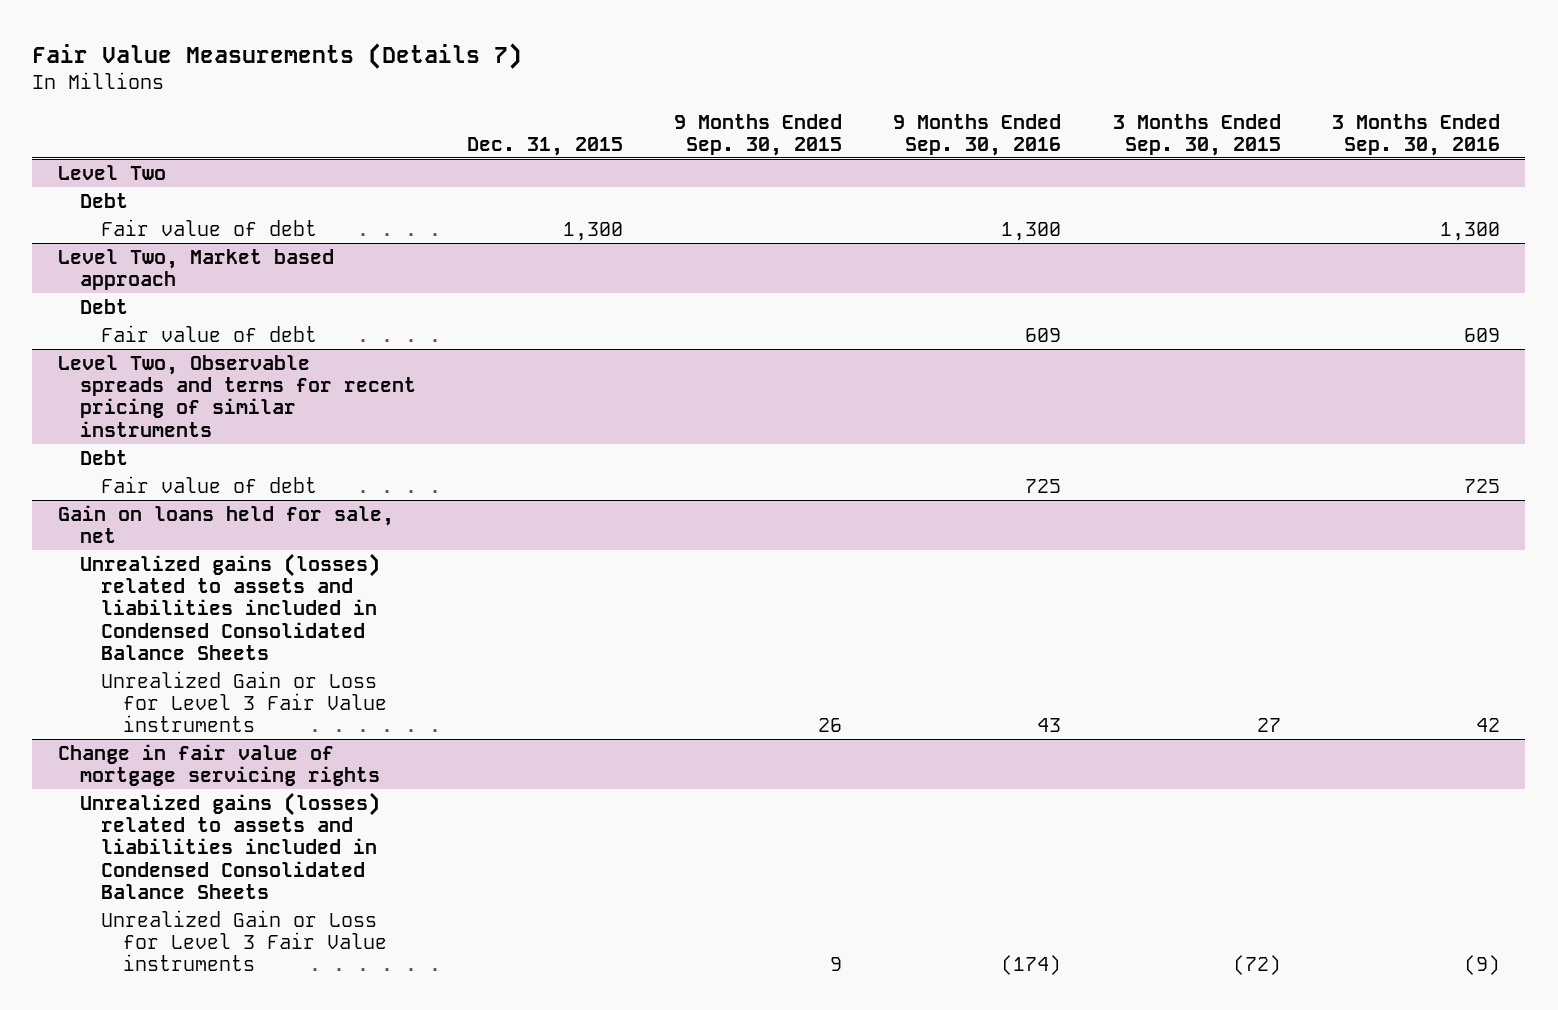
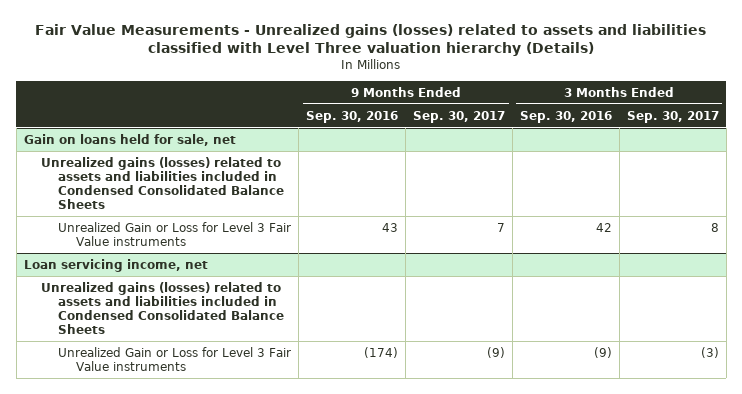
[32,42,523,69] Fair Value Measurements (Details 7) -> [35,23,707,57] Fair Value Measurements - Unrealized gains (losses) related to assets and liabilities classified with Level Three valuation hierarchy (Details)
[466,136,623,156] Dec. 31, 2015 -> none
[674,113,843,156] 9 Months Ended Sep. 30, 2015 -> none
[1112,113,1281,156] 3 Months Ended Sep. 30, 2015 -> none
none -> [413,110,506,123] Sep. 30, 2017
none -> [626,110,719,123] Sep. 30, 2017
[58,164,167,180] Level Two -> none
[79,192,128,208] Debt -> none
[101,218,318,236] Fair value of debt -> none
[58,248,335,290] Level Two, Market based approach -> none
[79,298,128,314] Debt -> none
[101,324,318,342] Fair value of debt -> none
[58,354,416,437] Level Two, Observable spreads and terms for recent pricing of similar instruments -> none
[79,449,128,465] Debt -> none
[101,475,318,493] Fair value of debt -> none
[58,743,380,786] Change in fair value of mortgage servicing rights -> [23,258,208,272] Loan servicing income, net

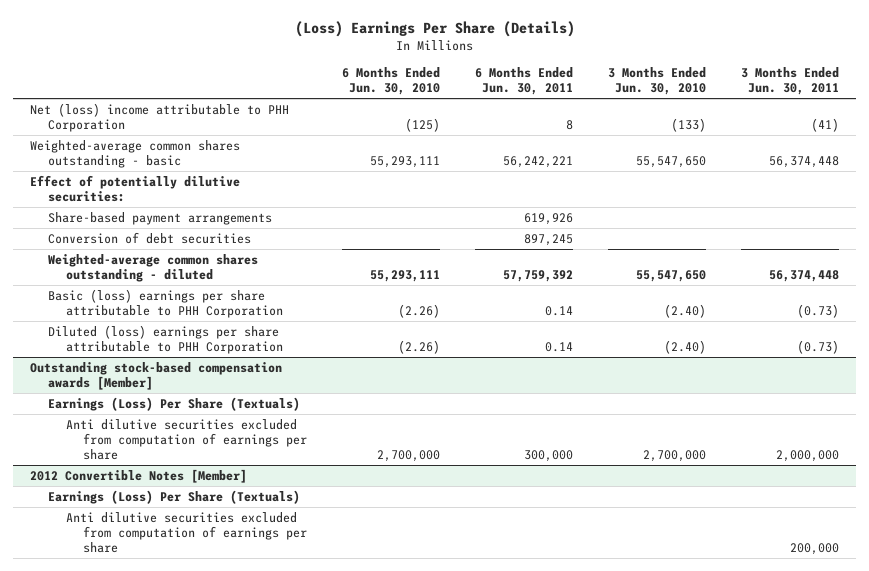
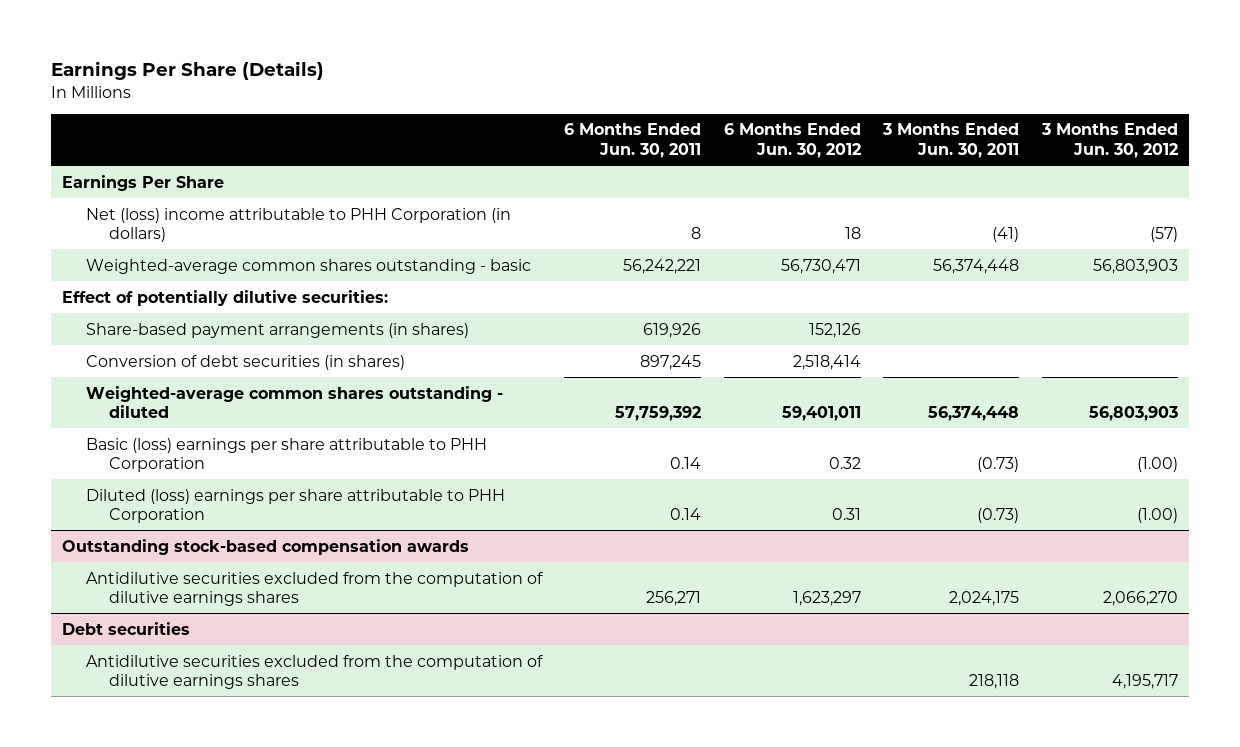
[294,20,575,37] (Loss) Earnings Per Share (Details) -> [50,60,324,80] Earnings Per Share (Details)
[342,67,441,96] 6 Months Ended Jun. 30, 2010 -> none
[607,67,706,96] 3 Months Ended Jun. 30, 2010 -> none
none -> [723,123,861,159] 6 Months Ended Jun. 30, 2012
none -> [1040,123,1178,159] 3 Months Ended Jun. 30, 2012
none -> [61,174,224,191] Earnings Per Share
[30,102,290,132] Net (loss) income attributable to PHH Corporation -> [85,207,511,243] Net (loss) income attributable to PHH Corporation (in dollars)
[48,211,273,225] Share-based payment arrangements -> [85,322,469,338] Share-based payment arrangements (in shares)
[48,231,252,244] Conversion of debt securities -> [85,354,405,370] Conversion of debt securities (in shares)
[48,396,301,411] Earnings (Loss) Per Share (Textuals) -> none
[30,468,248,483] 2012 Convertible Notes [Member] -> none
[48,489,301,504] Earnings (Loss) Per Share (Textuals) -> none
[30,361,283,390] Outstanding stock-based compensation awards [Member] -> [61,538,469,555] Outstanding stock-based compensation awards
[65,418,308,460] Anti dilutive securities excluded from computation of earnings per share -> [85,571,543,607] Antidilutive securities excluded from the computation of dilutive earnings shares
[524,449,574,462] 300,000 -> [646,591,702,607] 256,271
[775,449,839,462] 2,000,000 -> [949,591,1020,607] 2,024,175
none -> [61,621,190,635] Debt securities
[65,511,308,553] Anti dilutive securities excluded from computation of earnings per share -> [85,654,543,690] Antidilutive securities excluded from the computation of dilutive earnings shares
[789,542,839,555] 200,000 -> [969,674,1020,690] 218,118

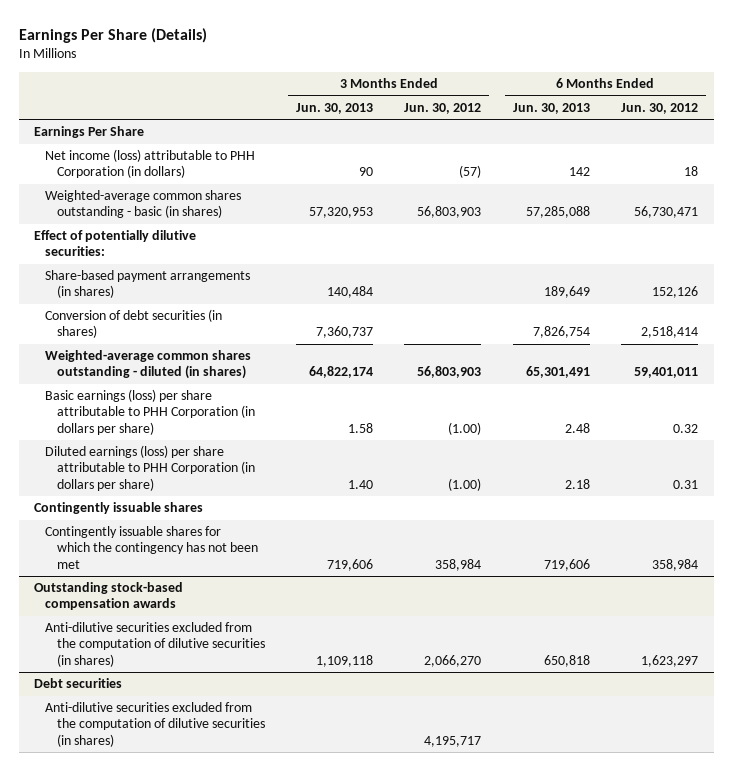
[564,123,702,159] 6 Months Ended Jun. 30, 2011 -> none
[882,123,1020,159] 3 Months Ended Jun. 30, 2011 -> none
none -> [295,102,373,114] Jun. 30, 2013
none -> [512,102,590,114] Jun. 30, 2013
[85,207,511,243] Net (loss) income attributable to PHH Corporation (in dollars) -> [45,149,256,179] Net income (loss) attributable to PHH Corporation (in dollars)
[85,258,531,274] Weighted-average common shares outstanding - basic -> [45,190,242,219] Weighted-average common shares outstanding - basic (in shares)
[85,385,503,419] Weighted-average common shares outstanding - diluted -> [45,350,252,380] Weighted-average common shares outstanding - diluted (in shares)
[85,437,487,473] Basic (loss) earnings per share attributable to PHH Corporation -> [45,389,255,435] Basic earnings (loss) per share attributable to PHH Corporation (in dollars per share)
[85,488,505,524] Diluted (loss) earnings per share attributable to PHH Corporation -> [45,445,255,491] Diluted earnings (loss) per share attributable to PHH Corporation (in dollars per share)
none -> [34,502,204,515] Contingently issuable shares
none -> [45,526,258,569] Contingently issuable shares for which the contingency has not been met
[85,571,543,607] Antidilutive securities excluded from the computation of dilutive earnings shares -> [45,622,265,667] Anti-dilutive securities excluded from the computation of dilutive securities (in shares)
[85,654,543,690] Antidilutive securities excluded from the computation of dilutive earnings shares -> [45,702,265,747] Anti-dilutive securities excluded from the computation of dilutive securities (in shares)

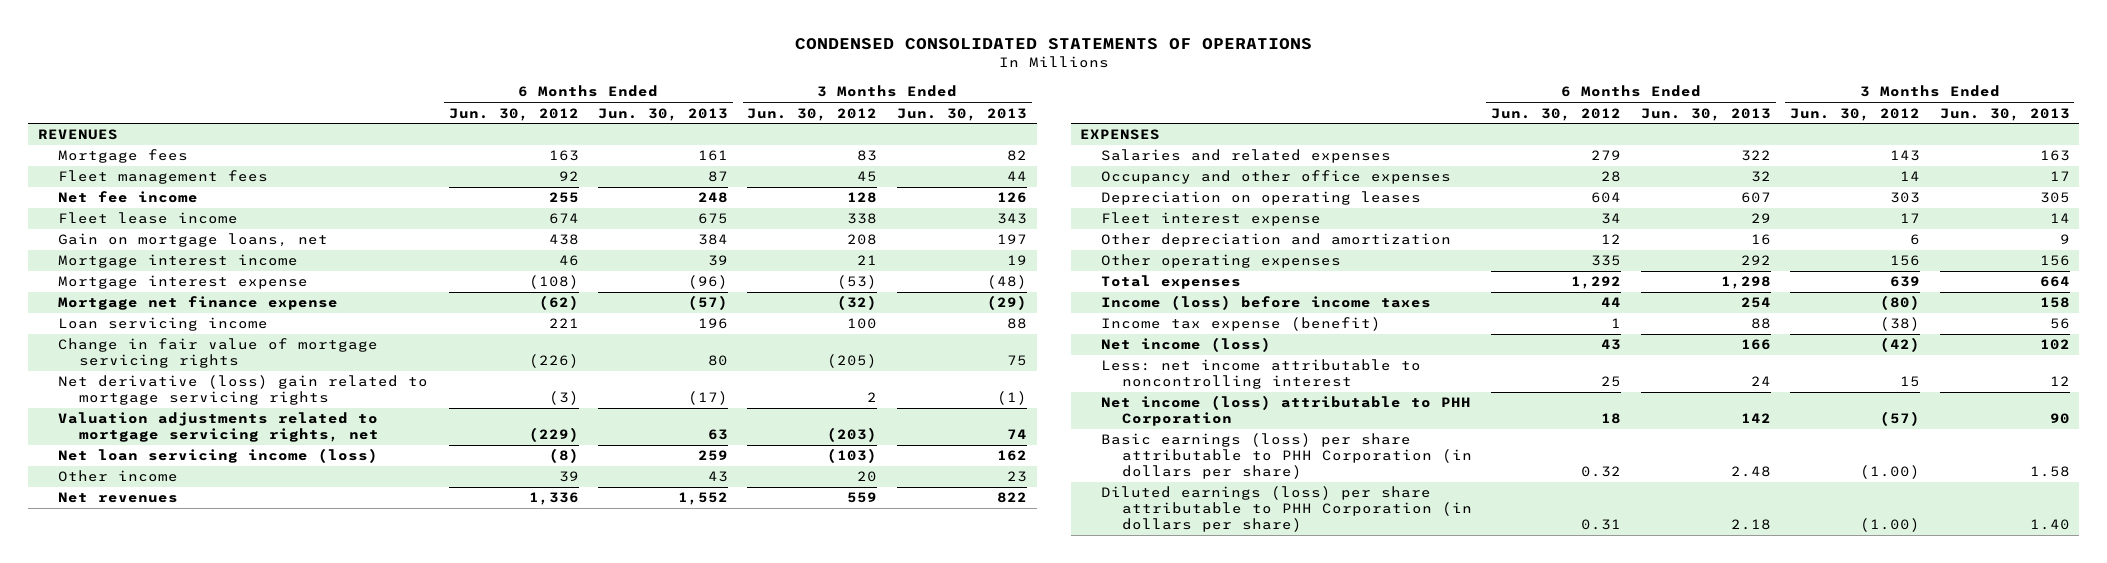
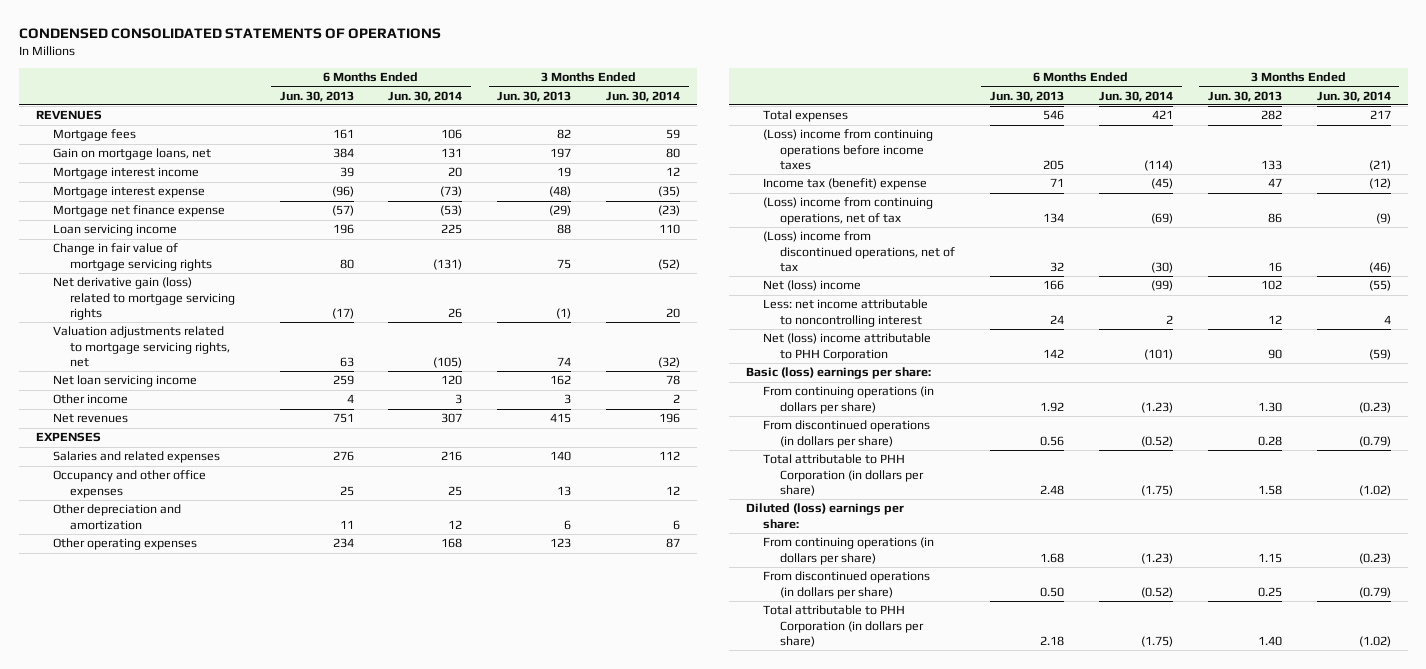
[448,107,579,121] Jun. 30, 2012 -> none
[747,107,878,121] Jun. 30, 2012 -> none
none -> [388,90,463,102] Jun. 30, 2014
none -> [606,90,681,102] Jun. 30, 2014
[58,170,269,185] Fleet management fees -> none
[58,191,199,204] Net fee income -> none
[58,212,239,225] Fleet lease income -> none
[58,375,429,406] Net derivative (loss) gain related to mortgage servicing rights -> [52,277,235,321] Net derivative gain (loss) related to mortgage servicing rights
[58,448,379,464] Net loan servicing income (loss) -> [52,375,197,388] Net loan servicing income
[707,471,728,483] 43 -> [346,394,354,404] 4
[1006,471,1027,483] 23 -> [564,394,572,405] 3
[677,492,728,506] 1,552 -> [332,413,354,424] 751
[996,492,1027,504] 822 -> [550,413,572,424] 415
[1101,191,1422,206] Depreciation on operating leases -> none
[1101,212,1322,227] Fleet interest expense -> none
[1740,150,1771,162] 322 -> [332,451,354,462] 276
[2039,150,2070,162] 163 -> [550,451,572,462] 140
[1750,171,1771,183] 32 -> [339,485,354,496] 25
[2049,171,2070,182] 17 -> [557,485,572,496] 13
[1750,234,1771,246] 16 -> [339,519,354,529] 11
[2059,234,2070,245] 9 -> [564,519,572,530] 6
[1740,255,1771,266] 292 -> [332,538,354,549] 234
[2039,255,2070,267] 156 -> [550,538,572,549] 123
[1720,276,1771,290] 1,298 -> [1043,110,1065,121] 546
[2039,276,2070,288] 664 -> [1260,110,1282,121] 282
[1101,295,1432,311] Income (loss) before income taxes -> [763,129,934,171] (Loss) income from continuing operations before income taxes
[1740,297,1771,309] 254 -> [1043,160,1065,171] 205
[2039,297,2070,309] 158 -> [1260,160,1282,171] 133
[1101,317,1382,332] Income tax expense (benefit) -> [763,178,928,191] Income tax (benefit) expense
[1750,318,1771,330] 88 -> [1050,178,1065,188] 71
[2049,318,2070,330] 56 -> [1267,178,1282,188] 47
none -> [763,197,934,225] (Loss) income from continuing operations, net of tax
none -> [763,231,956,273] (Loss) income from discontinued operations, net of tax
[1101,337,1272,353] Net income (loss) -> [763,280,862,292] Net (loss) income
[1101,395,1472,427] Net income (loss) attributable to PHH Corporation -> [763,333,932,361] Net (loss) income attributable to PHH Corporation
none -> [746,367,932,380] Basic (loss) earnings per share:
none -> [763,386,935,414] From continuing operations (in dollars per share)
none -> [763,420,931,448] From discontinued operations (in dollars per share)
[1101,433,1472,480] Basic earnings (loss) per share attributable to PHH Corporation (in dollars per share) -> [763,454,925,497] Total attributable to PHH Corporation (in dollars per share)
none -> [746,503,905,529] Diluted (loss) earnings per share:
none -> [763,537,935,565] From continuing operations (in dollars per share)
none -> [763,571,931,599] From discontinued operations (in dollars per share)
[1101,486,1472,533] Diluted earnings (loss) per share attributable to PHH Corporation (in dollars per share) -> [763,605,925,648] Total attributable to PHH Corporation (in dollars per share)

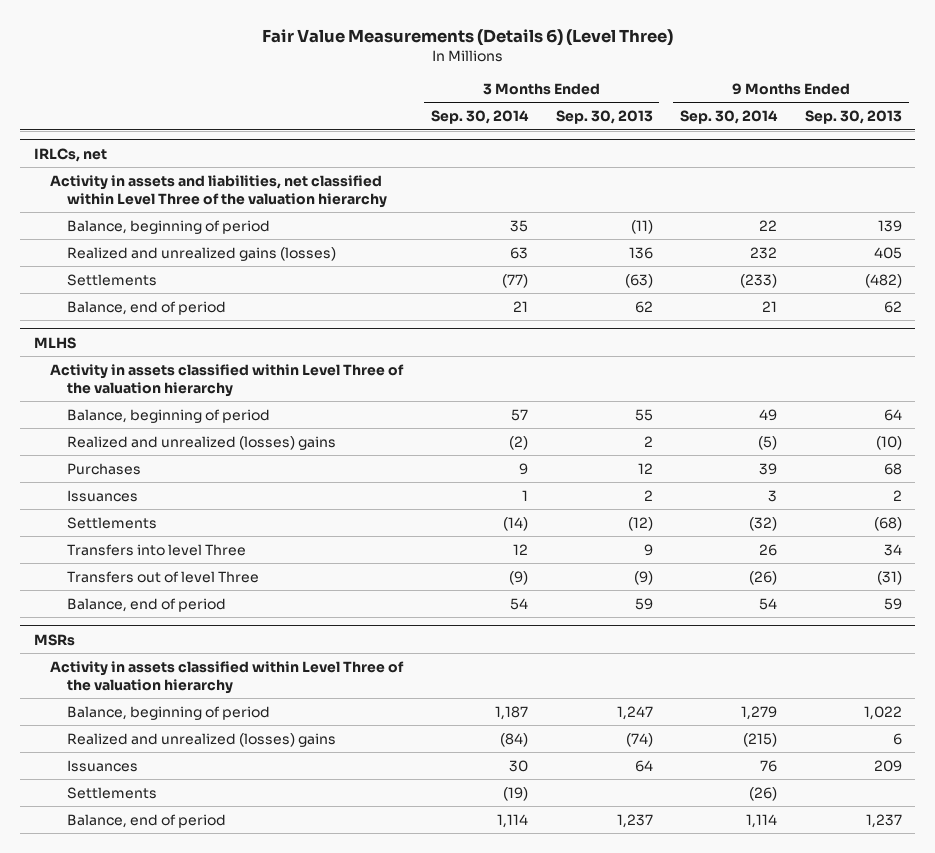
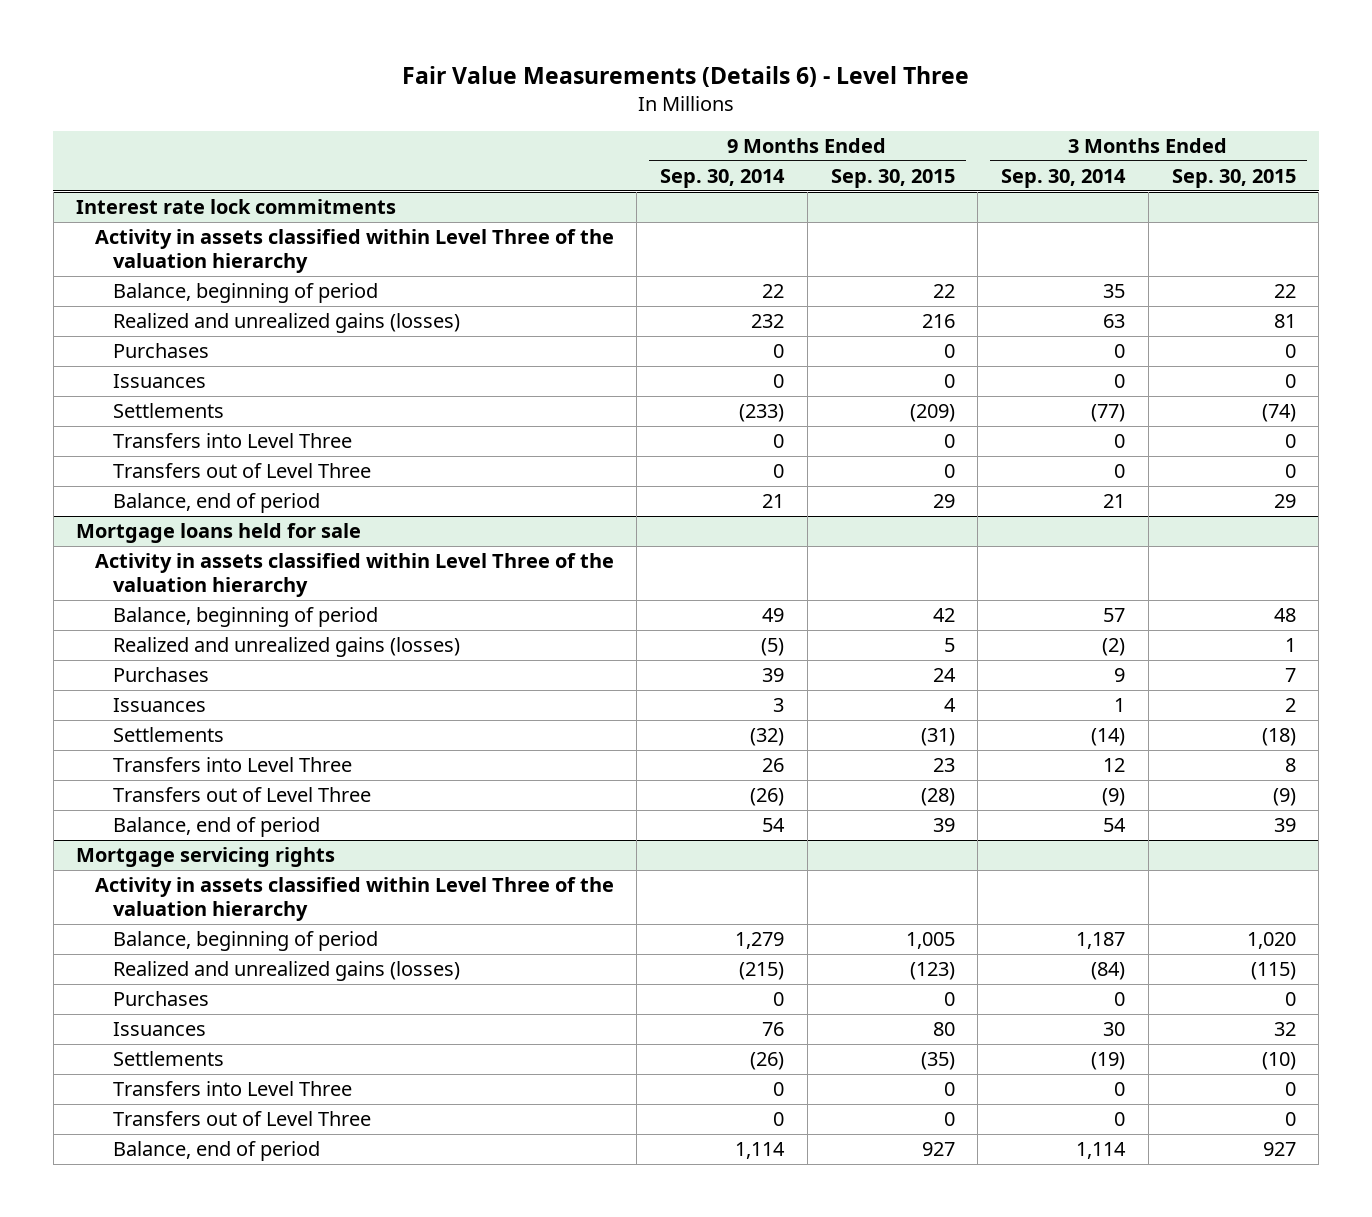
[261,28,673,46] Fair Value Measurements (Details 6) (Level Three) -> [402,66,970,88] Fair Value Measurements (Details 6) - Level Three
[555,110,653,125] Sep. 30, 2013 -> none
[804,110,902,125] Sep. 30, 2013 -> none
none -> [830,168,955,188] Sep. 30, 2015
none -> [1171,168,1296,188] Sep. 30, 2015
[33,147,107,162] IRLCs, net -> none
none -> [76,199,397,215] Interest rate lock commitments
[50,174,388,208] Activity in assets and liabilities, net classified within Level Three of the valuation hierarchy -> [94,229,614,274] Activity in assets classified within Level Three of the valuation hierarchy
none -> [112,343,209,359] Purchases
none -> [112,374,206,389] Issuances
none -> [112,433,352,449] Transfers into Level Three
none -> [112,463,371,479] Transfers out of Level Three
[33,336,76,349] MLHS -> none
none -> [76,523,362,544] Mortgage loans held for sale
[67,435,337,450] Realized and unrealized (losses) gains -> [112,637,460,658] Realized and unrealized gains (losses)
[67,543,247,556] Transfers into level Three -> [112,757,352,773] Transfers into Level Three
[67,570,260,583] Transfers out of level Three -> [112,787,371,803] Transfers out of Level Three
[33,633,75,646] MSRs -> none
none -> [76,847,336,868] Mortgage servicing rights
[67,732,337,747] Realized and unrealized (losses) gains -> [112,961,460,982] Realized and unrealized gains (losses)
none -> [112,991,209,1007] Purchases
none -> [112,1081,352,1097] Transfers into Level Three
none -> [112,1111,371,1127] Transfers out of Level Three

